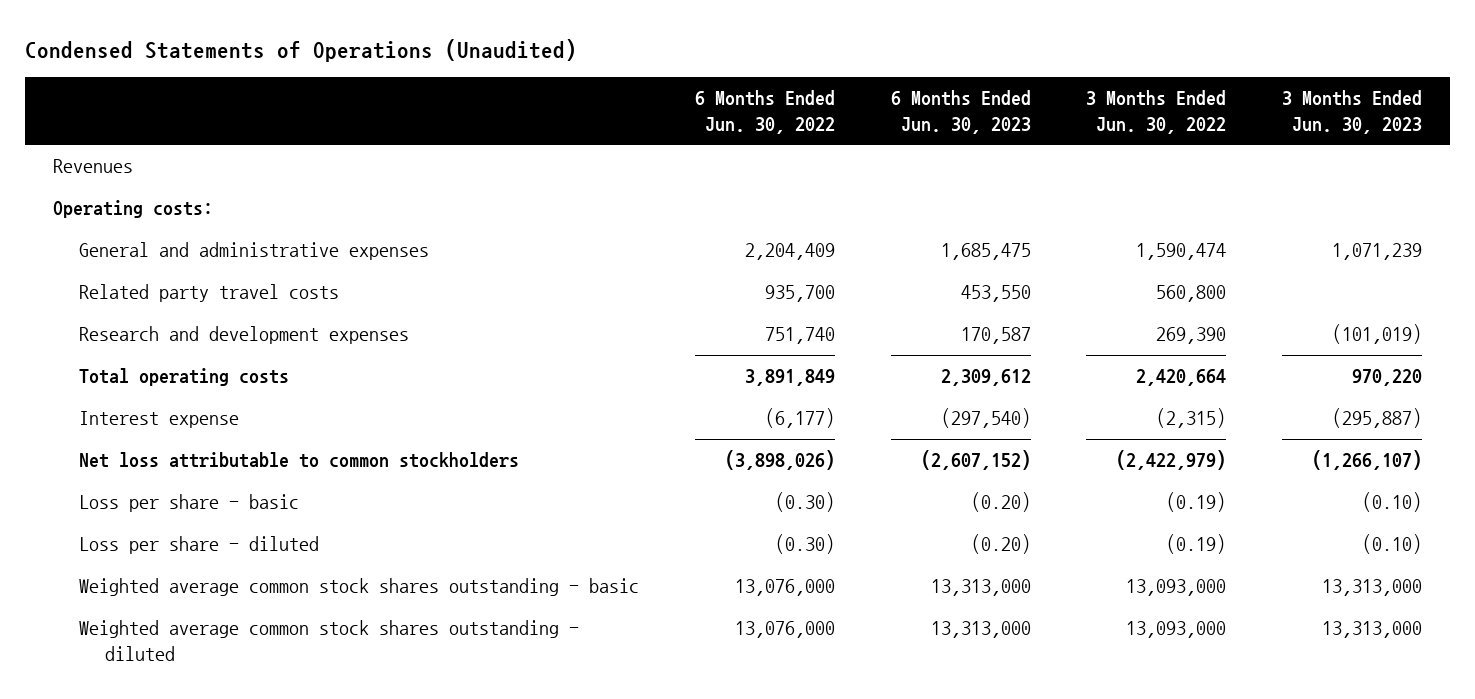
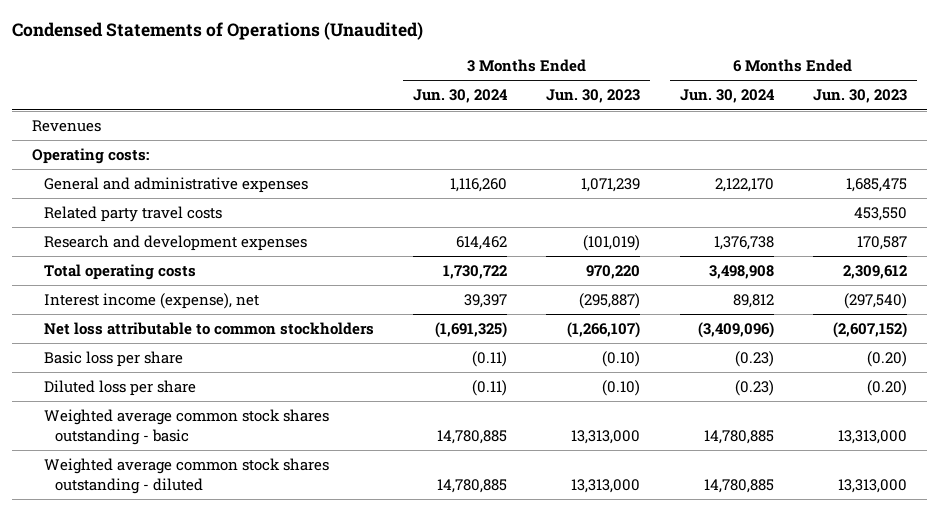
[695,90,836,134] 6 Months Ended Jun. 30, 2022 -> none
[1086,90,1227,134] 3 Months Ended Jun. 30, 2022 -> none
none -> [412,89,508,104] Jun. 30, 2024
none -> [679,89,775,104] Jun. 30, 2024
[79,411,240,429] Interest expense -> [43,293,259,310] Interest income (expense), net
[79,494,300,513] Loss per share - basic -> [43,351,183,368] Basic loss per share
[79,536,320,555] Loss per share - diluted -> [43,380,196,397] Diluted loss per share

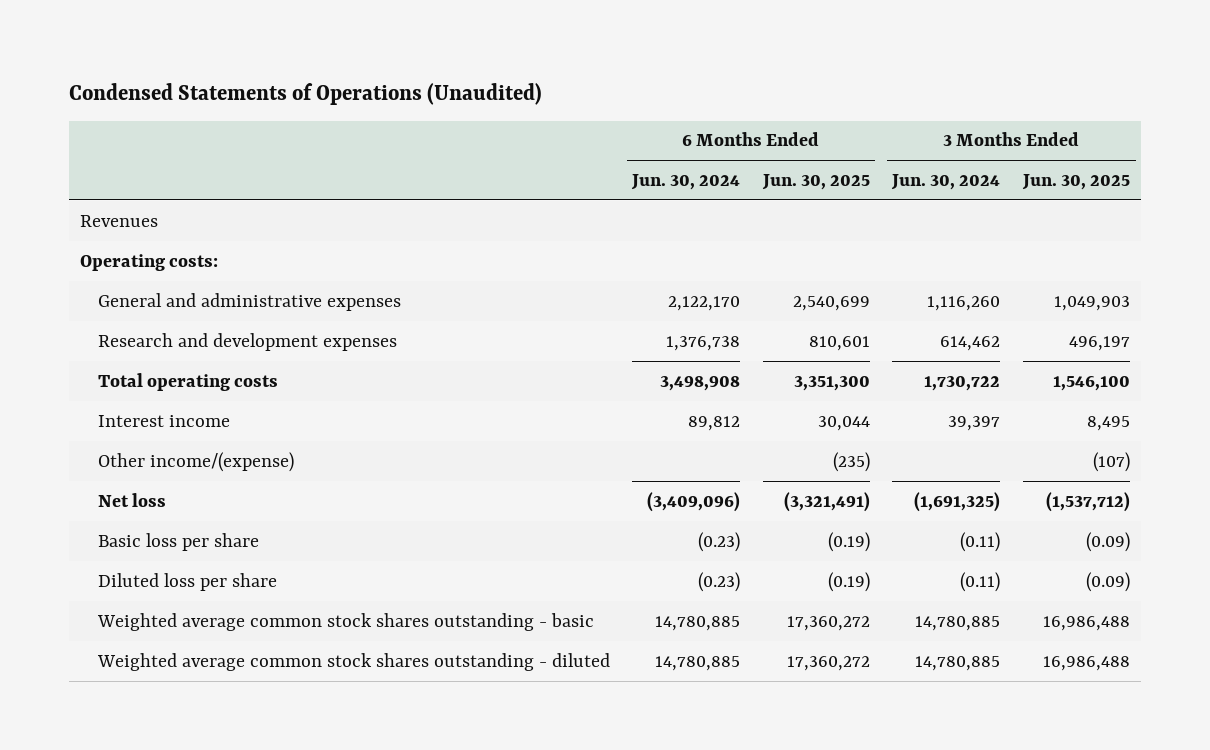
[546,89,641,104] Jun. 30, 2023 -> none
[813,89,908,104] Jun. 30, 2023 -> none
none -> [761,173,870,190] Jun. 30, 2025
none -> [1021,173,1130,190] Jun. 30, 2025
[43,206,222,223] Related party travel costs -> none
[43,293,259,310] Interest income (expense), net -> [97,414,230,427] Interest income
none -> [97,451,294,472] Other income/(expense)
[43,322,374,336] Net loss attributable to common stockholders -> [97,492,166,507] Net loss

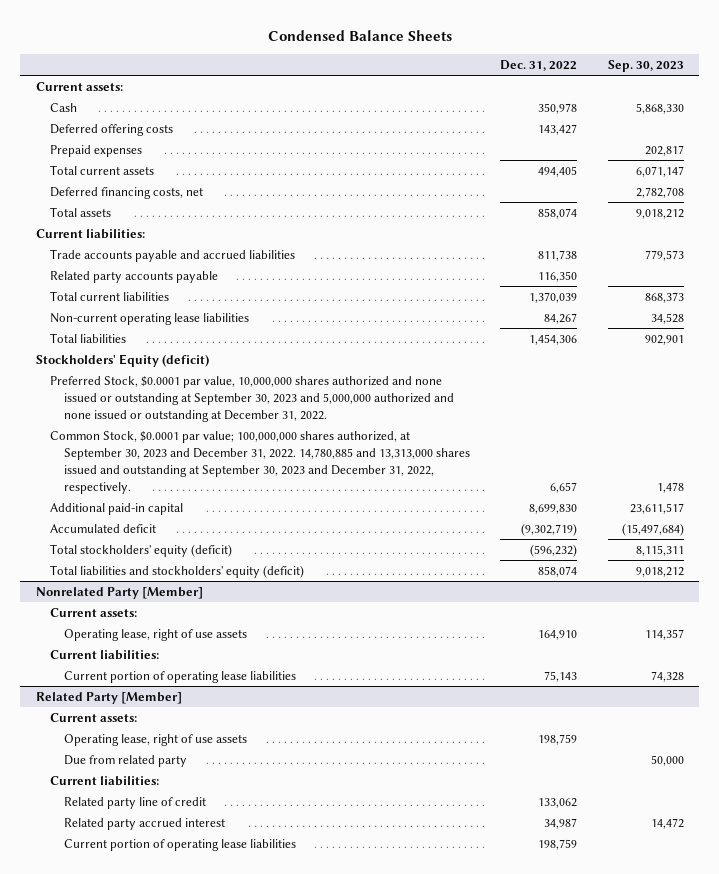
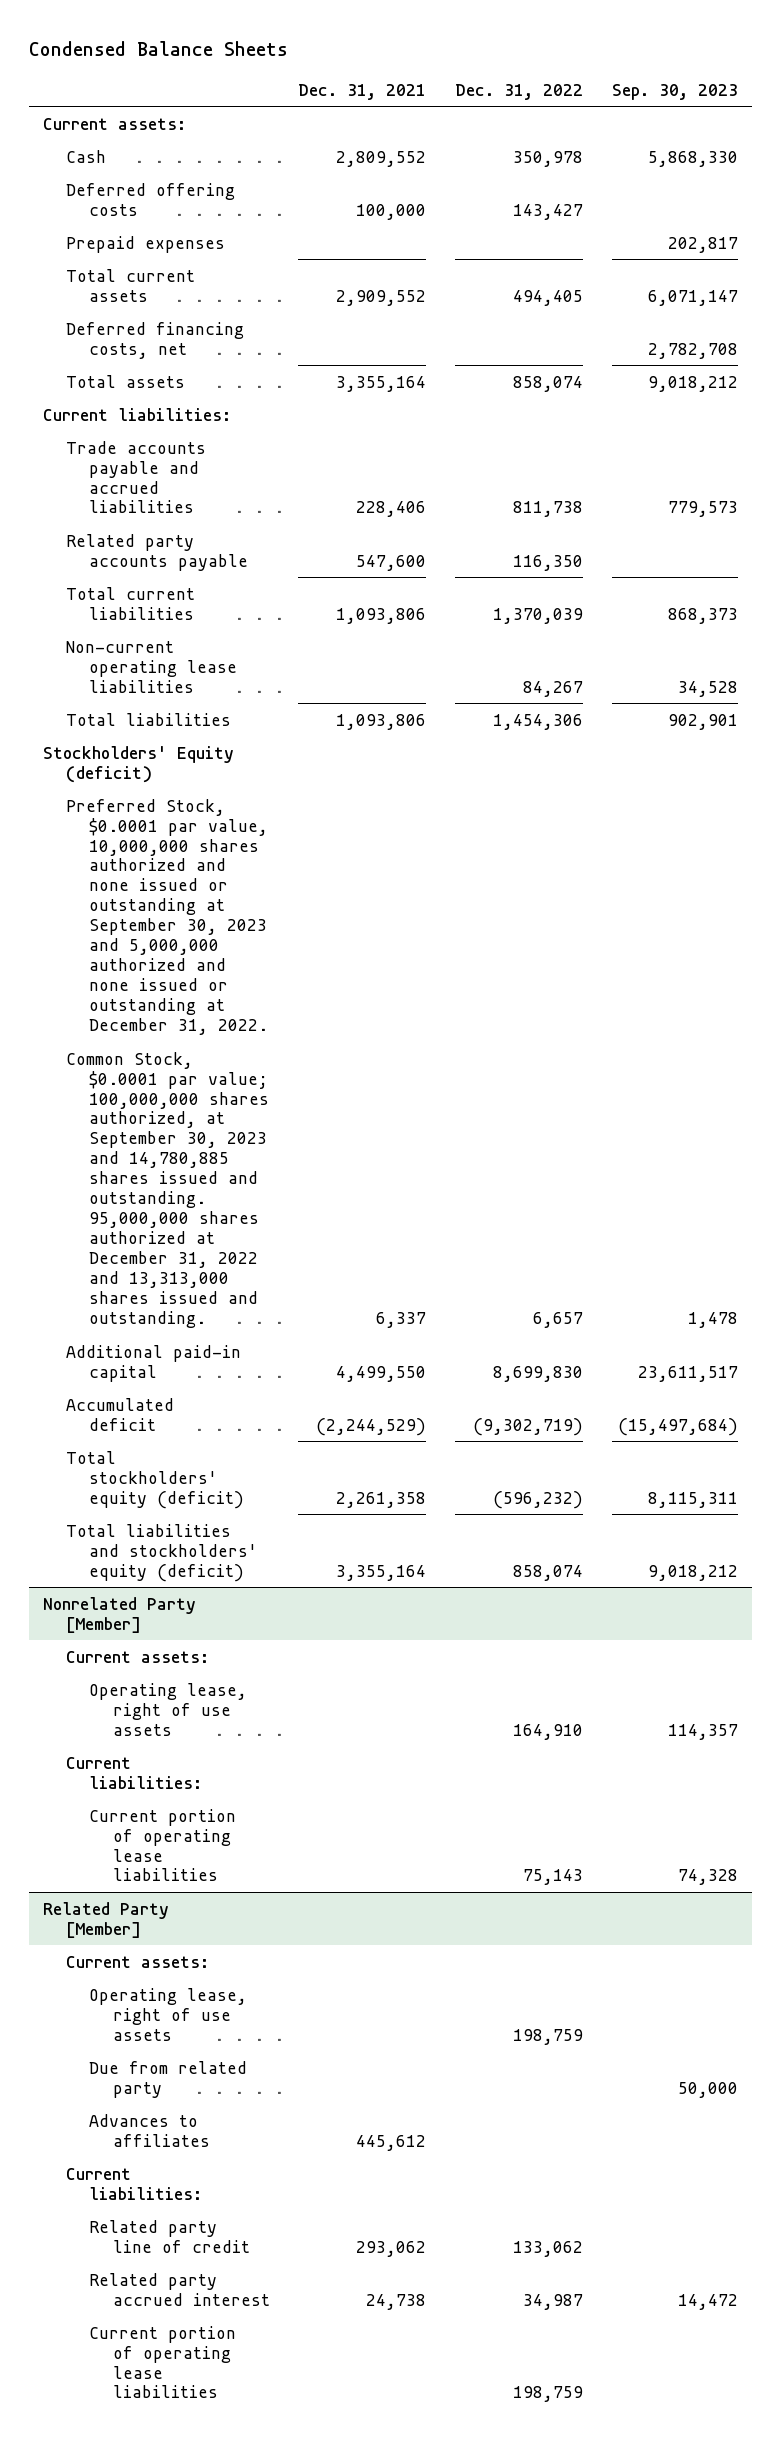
none -> [298,83,427,100] Dec. 31, 2021
[49,430,470,494] Common Stock, $0.0001 par value; 100,000,000 shares authorized, at September 30, 2023 and December 31, 2022. 14,780,885 and 13,313,000 shares issued and outstanding at September 30, 2023 and December 31, 2022, respectively. -> [66,1051,270,1329] Common Stock, $0.0001 par value; 100,000,000 shares authorized, at September 30, 2023 and 14,780,885 shares issued and outstanding. 95,000,000 shares authorized at December 31, 2022 and 13,313,000 shares issued and outstanding.
none -> [89,2113,210,2147] Advances to affiliates

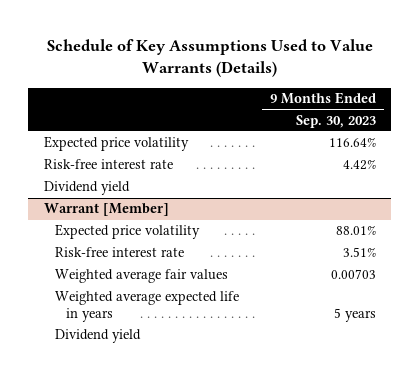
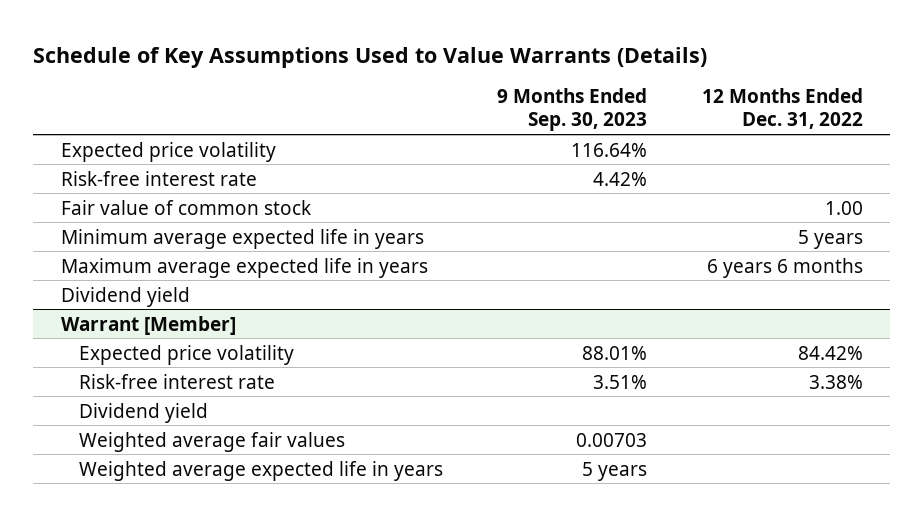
none -> [701,88,863,130] 12 Months Ended Dec. 31, 2022
none -> [60,199,311,215] Fair value of common stock
none -> [60,228,424,249] Minimum average expected life in years
none -> [60,257,428,278] Maximum average expected life in years
[55,329,142,344] Dividend yield -> [78,402,208,423] Dividend yield

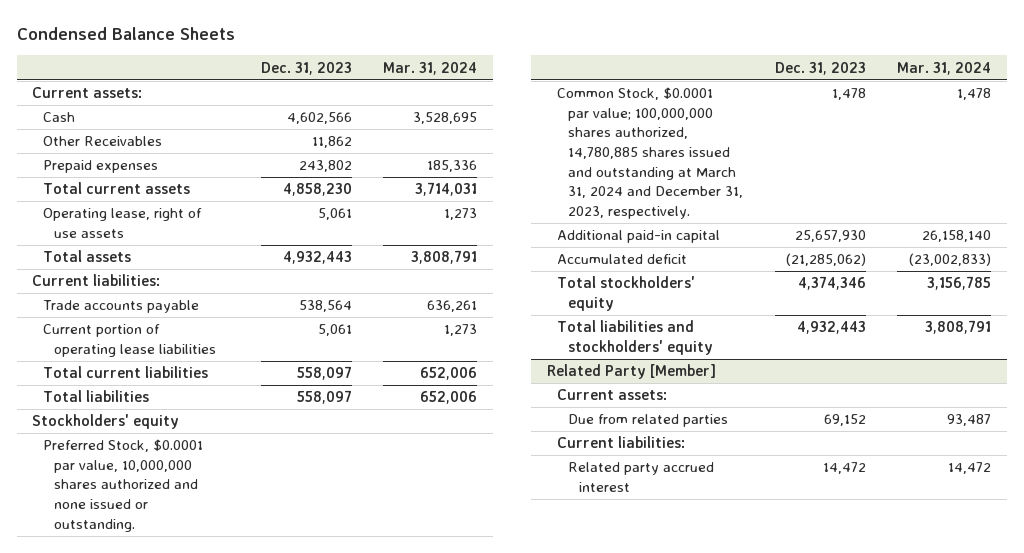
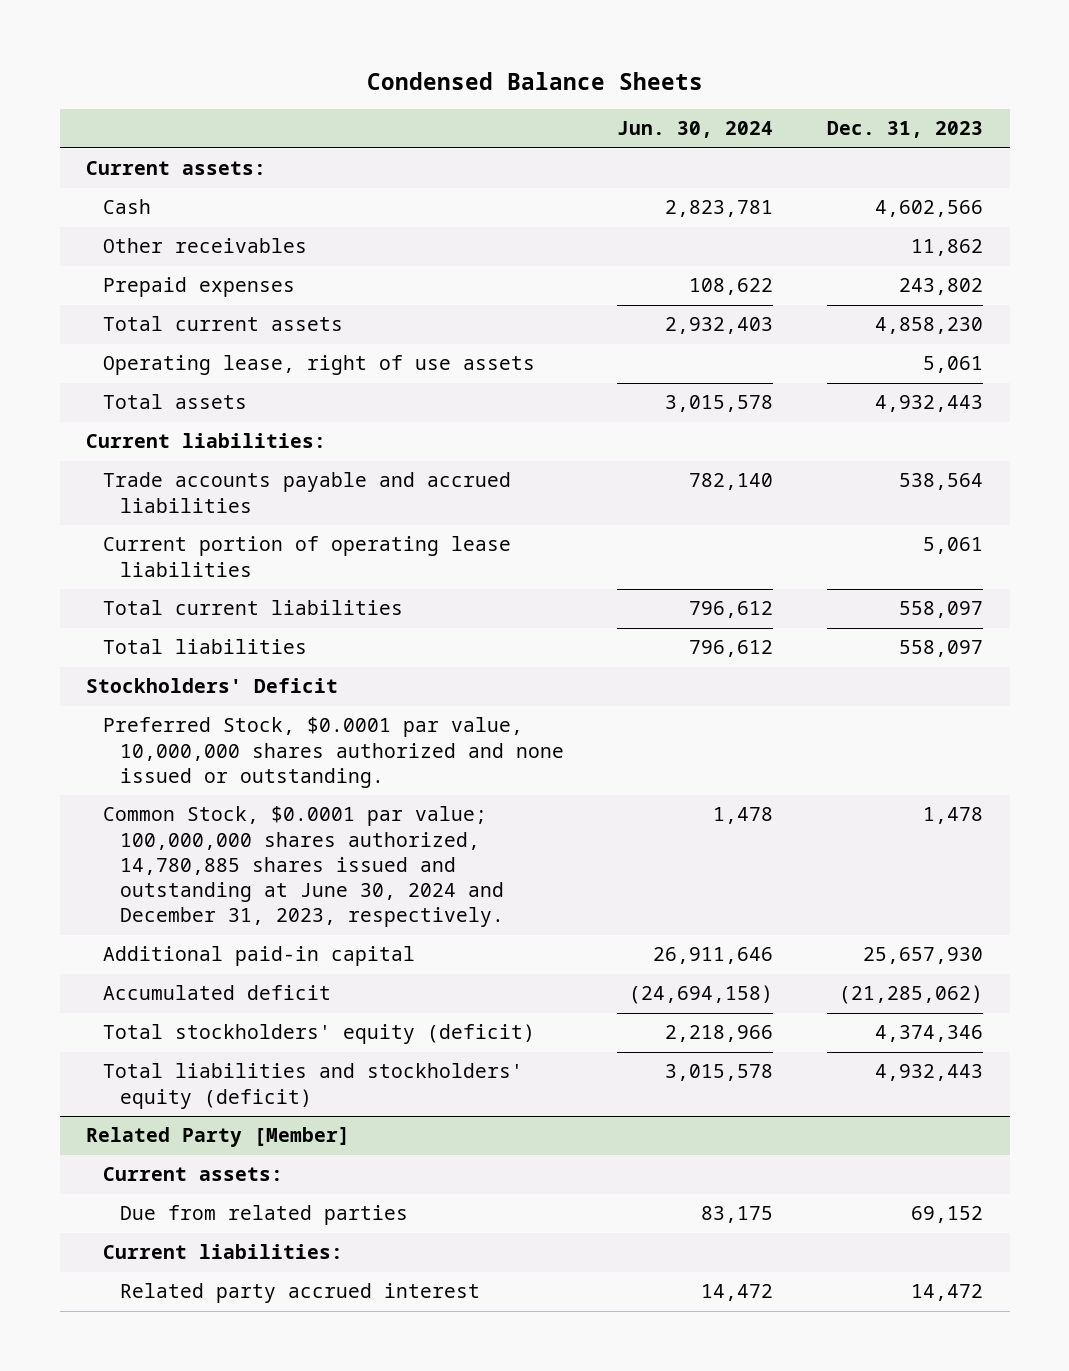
[383,61,478,75] Mar. 31, 2024 -> none
none -> [617,121,774,139] Jun. 30, 2024
[43,136,163,147] Other Receivables -> [103,238,308,254] Other receivables
[43,300,200,314] Trade accounts payable -> [103,472,512,513] Trade accounts payable and accrued liabilities
[32,414,180,430] Stockholders' equity -> [86,678,339,694] Stockholders' Deficit
[557,87,744,219] Common Stock, $0.0001 par value; 100,000,000 shares authorized, 14,780,885 shares issued and outstanding at March 31, 2024 and December 31, 2023, respectively. -> [103,806,505,928] Common Stock, $0.0001 par value; 100,000,000 shares authorized, 14,780,885 shares issued and outstanding at June 30, 2024 and December 31, 2023, respectively.
[557,276,696,311] Total stockholders' equity -> [103,1024,536,1045] Total stockholders' equity (deficit)
[557,320,714,355] Total liabilities and stockholders' equity -> [103,1063,524,1109] Total liabilities and stockholders' equity (deficit)

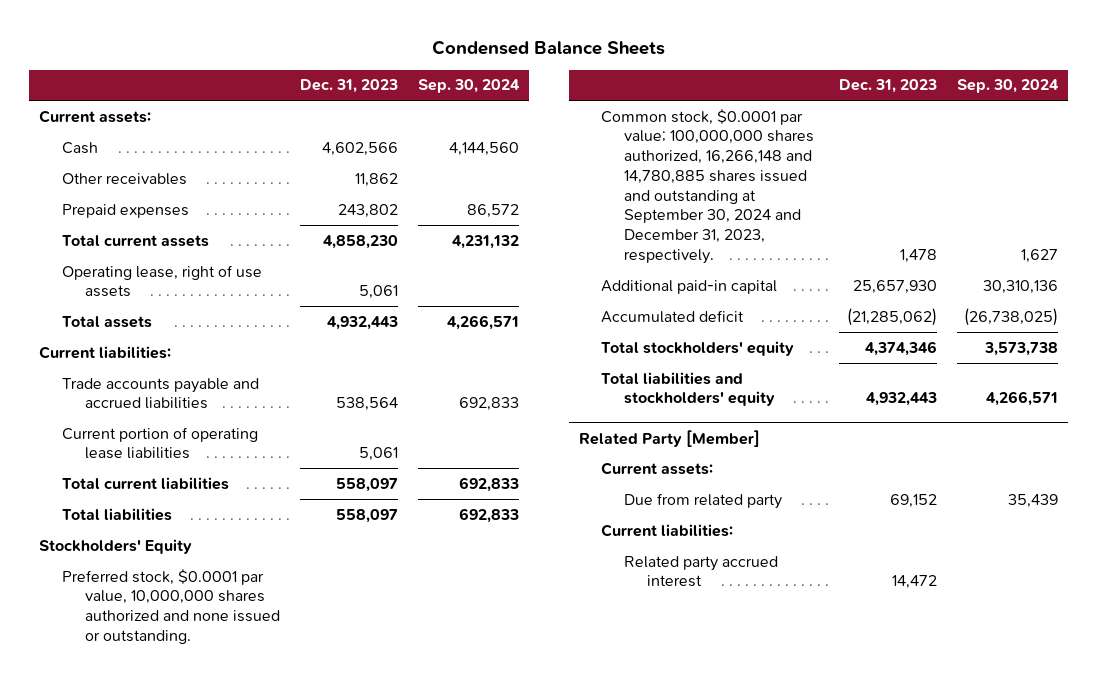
[617,121,774,139] Jun. 30, 2024 -> none
none -> [417,79,520,94] Sep. 30, 2024
[86,678,339,694] Stockholders' Deficit -> [39,538,193,554] Stockholders' Equity
[103,717,565,788] Preferred Stock, $0.0001 par value, 10,000,000 shares authorized and none issued or outstanding. -> [61,568,280,644] Preferred stock, $0.0001 par value, 10,000,000 shares authorized and none issued or outstanding.
[103,806,505,928] Common Stock, $0.0001 par value; 100,000,000 shares authorized, 14,780,885 shares issued and outstanding at June 30, 2024 and December 31, 2023, respectively. -> [601,108,815,264] Common stock, $0.0001 par value; 100,000,000 shares authorized, 16,266,148 and 14,780,885 shares issued and outstanding at September 30, 2024 and December 31, 2023, respectively.
[103,1024,536,1045] Total stockholders' equity (deficit) -> [601,340,795,356] Total stockholders' equity
[103,1063,524,1109] Total liabilities and stockholders' equity (deficit) -> [601,371,776,407] Total liabilities and stockholders' equity
[120,1205,409,1226] Due from related parties -> [624,492,783,509] Due from related party

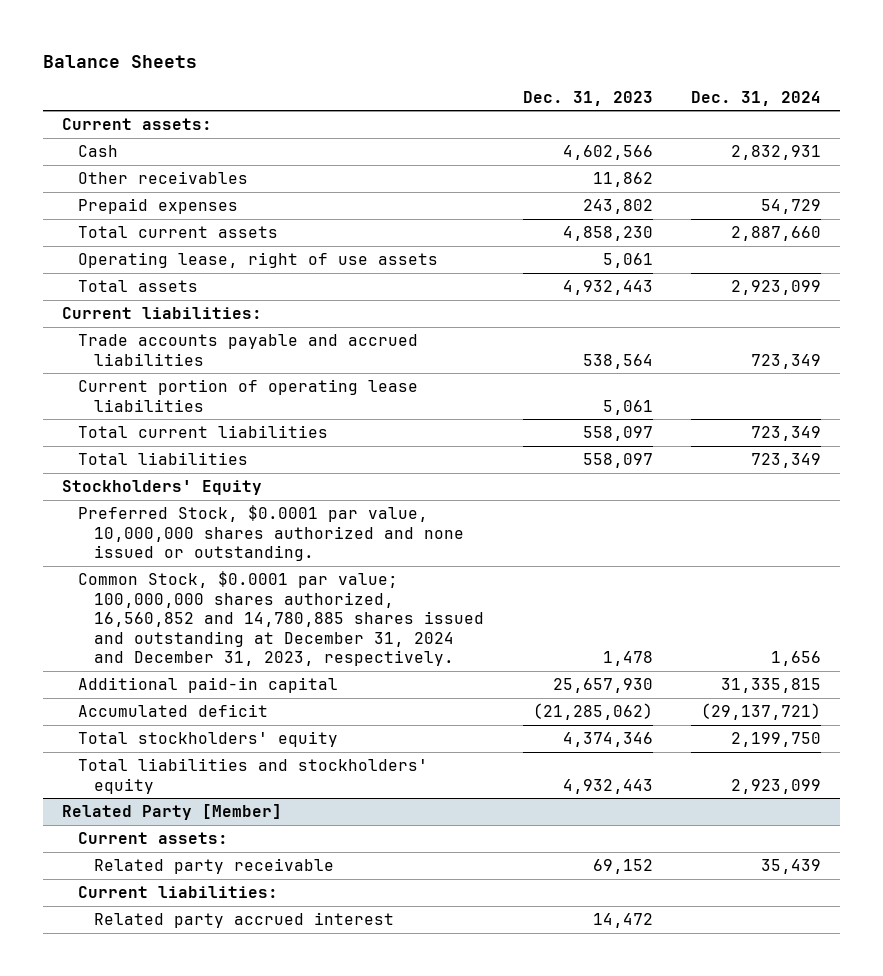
[431,39,665,55] Condensed Balance Sheets -> [43,54,198,68] Balance Sheets
[417,79,520,94] Sep. 30, 2024 -> none
none -> [690,90,821,106] Dec. 31, 2024
[61,568,280,644] Preferred stock, $0.0001 par value, 10,000,000 shares authorized and none issued or outstanding. -> [78,505,465,562] Preferred Stock, $0.0001 par value, 10,000,000 shares authorized and none issued or outstanding.
[601,108,815,264] Common stock, $0.0001 par value; 100,000,000 shares authorized, 16,266,148 and 14,780,885 shares issued and outstanding at September 30, 2024 and December 31, 2023, respectively. -> [78,571,485,667] Common Stock, $0.0001 par value; 100,000,000 shares authorized, 16,560,852 and 14,780,885 shares issued and outstanding at December 31, 2024 and December 31, 2023, respectively.
[624,492,783,509] Due from related party -> [94,858,335,875] Related party receivable

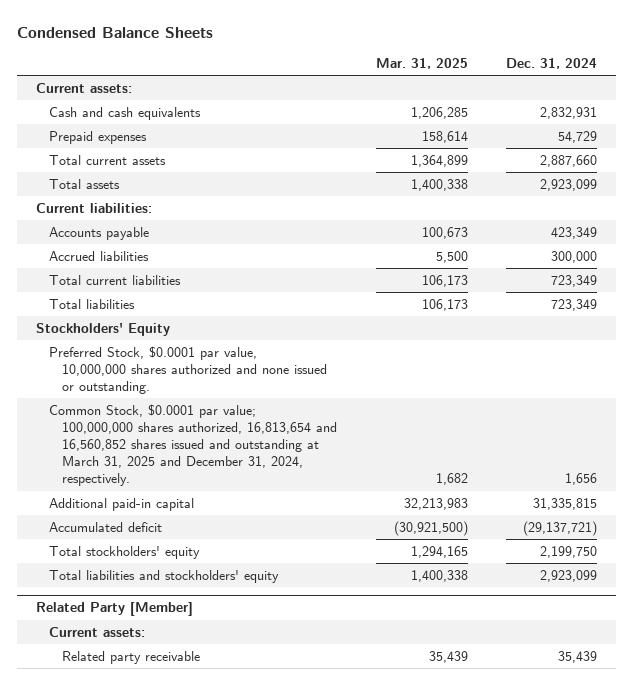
[43,54,198,68] Balance Sheets -> [17,26,214,38] Condensed Balance Sheets
[522,90,653,106] Dec. 31, 2023 -> none
none -> [375,57,468,69] Mar. 31, 2025
[78,171,249,185] Other receivables -> none
[78,145,119,158] Cash -> [49,106,202,120] Cash and cash equivalents
[78,252,439,269] Operating lease, right of use assets -> none
[78,334,419,366] Trade accounts payable and accrued liabilities -> none
[78,379,419,412] Current portion of operating lease liabilities -> none
none -> [49,226,150,240] Accounts payable
none -> [49,250,150,261] Accrued liabilities
[78,571,485,667] Common Stock, $0.0001 par value; 100,000,000 shares authorized, 16,560,852 and 14,780,885 shares issued and outstanding at December 31, 2024 and December 31, 2023, respectively. -> [49,403,338,487] Common Stock, $0.0001 par value; 100,000,000 shares authorized, 16,813,654 and 16,560,852 shares issued and outstanding at March 31, 2025 and December 31, 2024, respectively.
[78,886,279,899] Current liabilities: -> none
[94,912,395,929] Related party accrued interest -> none

